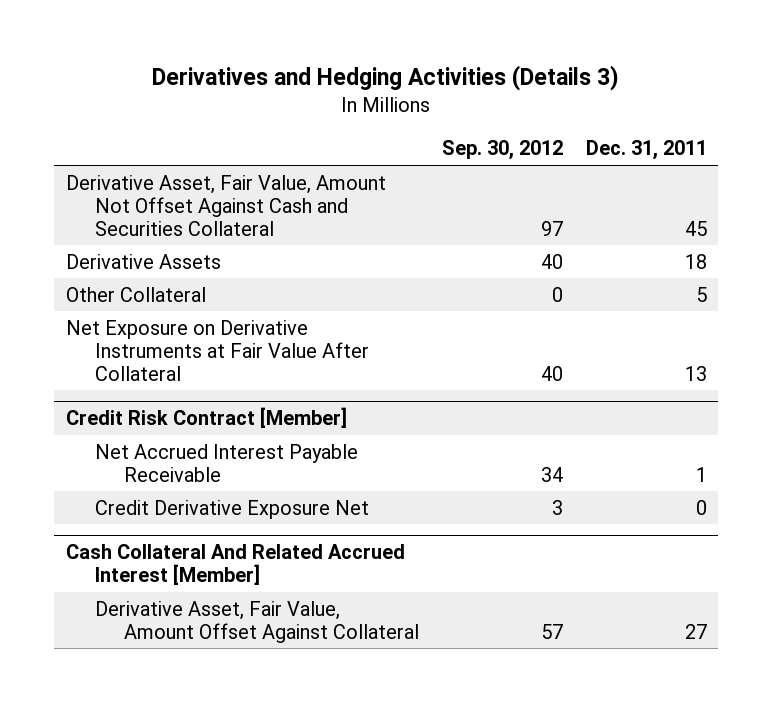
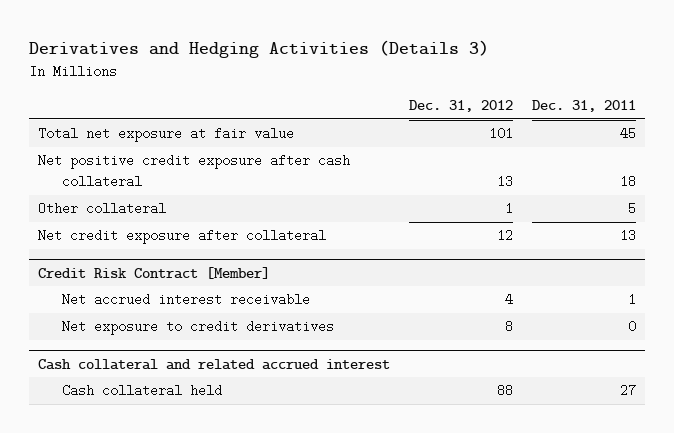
[441,140,563,161] Sep. 30, 2012 -> none
none -> [408,100,513,113] Dec. 31, 2012
[65,174,386,236] Derivative Asset, Fair Value, Amount Not Offset Against Cash and Securities Collateral -> [38,127,295,143] Total net exposure at fair value
[65,253,221,269] Derivative Assets -> [38,154,351,189] Net positive credit exposure after cash collateral
[65,286,206,302] Other Collateral -> [38,202,167,216] Other collateral
[65,319,369,381] Net Exposure on Derivative Instruments at Fair Value After Collateral -> [38,229,327,245] Net credit exposure after collateral
[94,443,358,482] Net Accrued Interest Payable Receivable -> [61,293,310,307] Net accrued interest receivable
[94,499,369,519] Credit Derivative Exposure Net -> [61,320,334,336] Net exposure to credit derivatives
[65,544,405,586] Cash Collateral And Related Accrued Interest [Member] -> [38,358,391,370] Cash collateral and related accrued interest
[94,600,419,643] Derivative Asset, Fair Value, Amount Offset Against Collateral -> [61,384,222,398] Cash collateral held

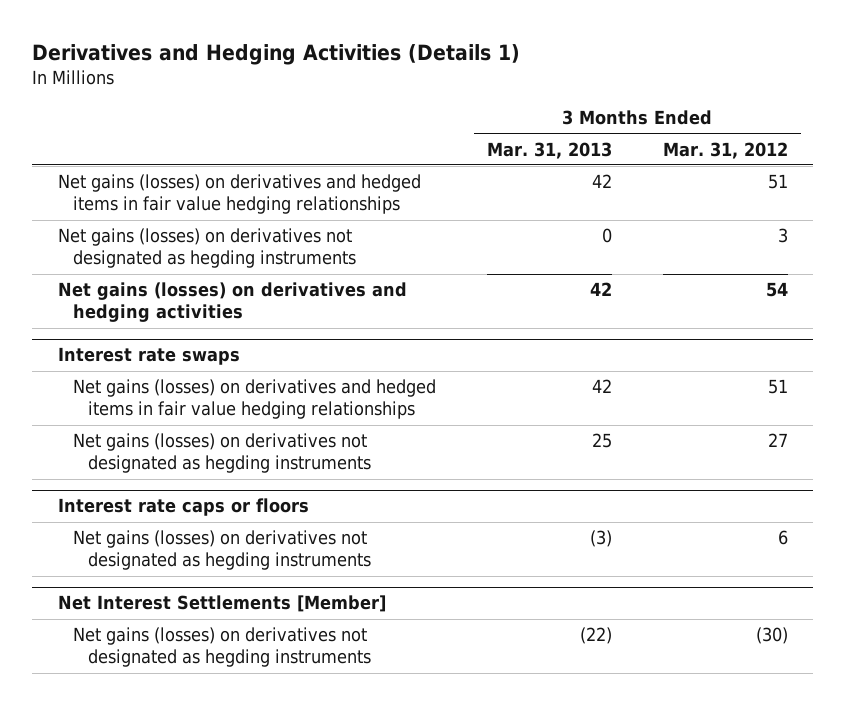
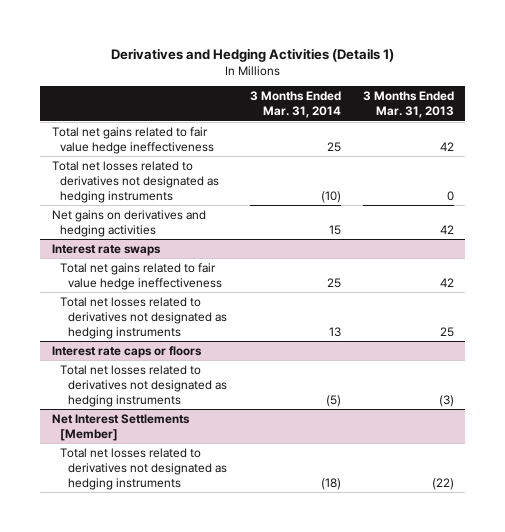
[662,141,788,159] Mar. 31, 2012 -> none
none -> [249,91,341,119] 3 Months Ended Mar. 31, 2014
[57,174,421,215] Net gains (losses) on derivatives and hedged items in fair value hedging relationships -> [51,126,214,154] Total net gains related to fair value hedge ineffectiveness
[57,228,356,269] Net gains (losses) on derivatives not designated as hegding instruments -> [51,160,219,203] Total net losses related to derivatives not designated as hedging instruments
[57,282,407,323] Net gains (losses) on derivatives and hedging activities -> [51,209,206,237] Net gains on derivatives and hedging activities
[72,379,436,420] Net gains (losses) on derivatives and hedged items in fair value hedging relationships -> [59,262,223,290] Total net gains related to fair value hedge ineffectiveness
[72,433,372,474] Net gains (losses) on derivatives not designated as hegding instruments -> [59,296,228,339] Total net losses related to derivatives not designated as hedging instruments
[72,530,372,571] Net gains (losses) on derivatives not designated as hegding instruments -> [59,364,228,407] Total net losses related to derivatives not designated as hedging instruments
[72,627,372,668] Net gains (losses) on derivatives not designated as hegding instruments -> [59,447,228,490] Total net losses related to derivatives not designated as hedging instruments

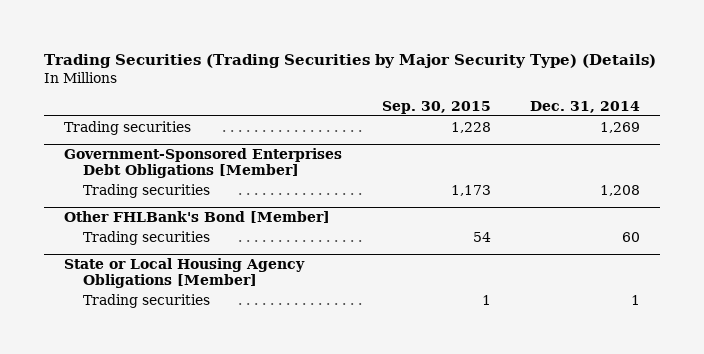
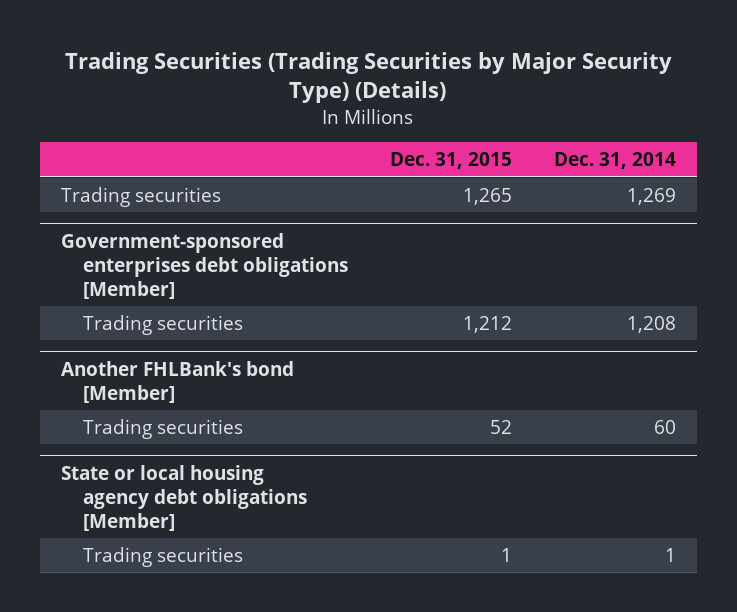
[381,100,491,114] Sep. 30, 2015 -> none
none -> [389,152,512,170] Dec. 31, 2015
[64,148,343,178] Government-Sponsored Enterprises Debt Obligations [Member] -> [60,232,349,299] Government-sponsored enterprises debt obligations [Member]
[64,211,331,224] Other FHLBank's Bond [Member] -> [60,360,294,403] Another FHLBank's bond [Member]
[64,258,306,288] State or Local Housing Agency Obligations [Member] -> [60,464,308,531] State or local housing agency debt obligations [Member]

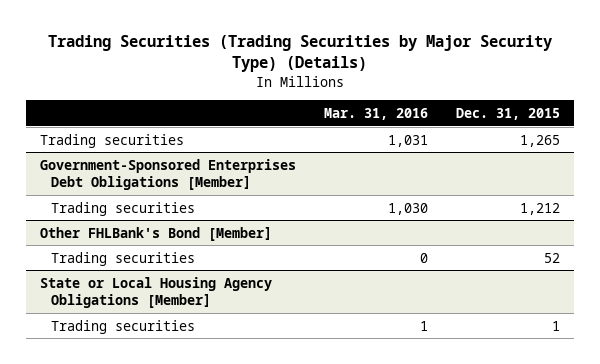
[553,152,676,170] Dec. 31, 2014 -> none
none -> [324,108,429,121] Mar. 31, 2016
[60,232,349,299] Government-sponsored enterprises debt obligations [Member] -> [39,158,296,191] Government-Sponsored Enterprises Debt Obligations [Member]
[60,360,294,403] Another FHLBank's bond [Member] -> [39,226,272,241] Other FHLBank's Bond [Member]
[60,464,308,531] State or local housing agency debt obligations [Member] -> [39,276,272,309] State or Local Housing Agency Obligations [Member]

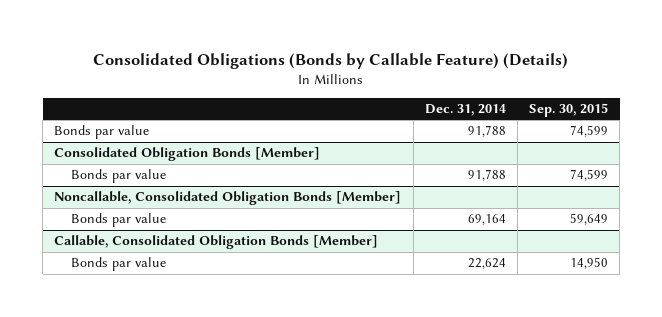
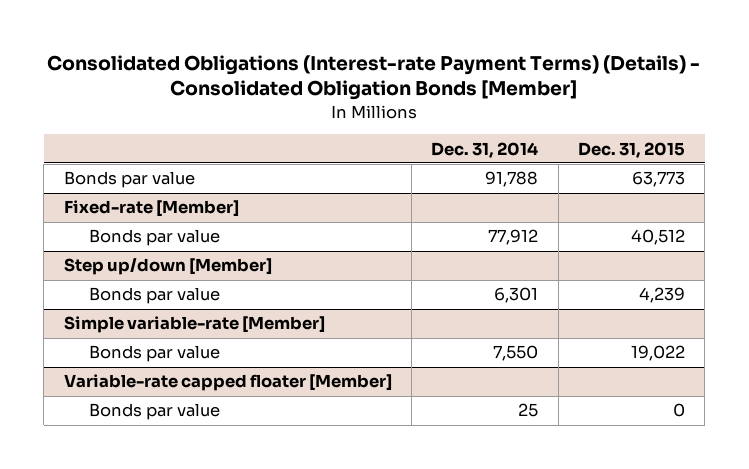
[93,52,569,69] Consolidated Obligations (Bonds by Callable Feature) (Details) -> [47,54,701,101] Consolidated Obligations (Interest-rate Payment Terms) (Details) - Consolidated Obligation Bonds [Member]
[529,103,609,118] Sep. 30, 2015 -> none
none -> [578,141,686,158] Dec. 31, 2015
[54,191,402,206] Noncallable, Consolidated Obligation Bonds [Member] -> none
[54,235,379,250] Callable, Consolidated Obligation Bonds [Member] -> none
[54,147,321,162] Consolidated Obligation Bonds [Member] -> [63,200,239,218] Fixed-rate [Member]
[467,169,506,182] 91,788 -> [488,229,539,246] 77,912
none -> [63,258,272,276] Step up/down [Member]
[467,214,506,226] 69,164 -> [494,287,539,304] 6,301
none -> [63,316,325,334] Simple variable-rate [Member]
[467,258,506,270] 22,624 -> [493,345,539,362] 7,550
none -> [63,374,392,392] Variable-rate capped floater [Member]
none -> [88,403,220,421] Bonds par value

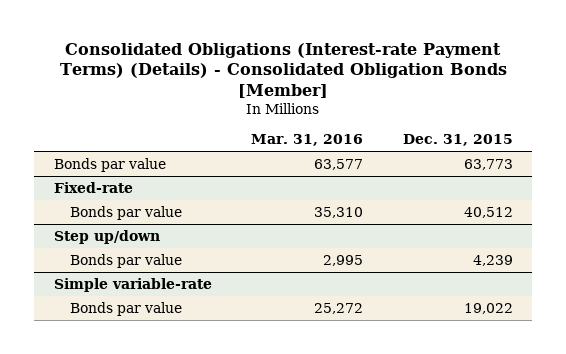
[431,141,539,158] Dec. 31, 2014 -> none
none -> [251,133,364,146] Mar. 31, 2016
[63,200,239,218] Fixed-rate [Member] -> [53,181,133,193] Fixed-rate
[63,258,272,276] Step up/down [Member] -> [53,229,160,244] Step up/down
[63,316,325,334] Simple variable-rate [Member] -> [53,277,212,292] Simple variable-rate
[63,374,392,392] Variable-rate capped floater [Member] -> none
[88,403,220,421] Bonds par value -> none

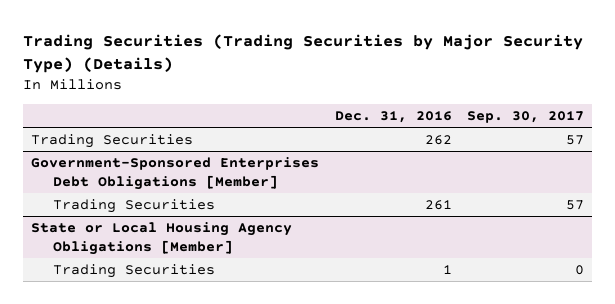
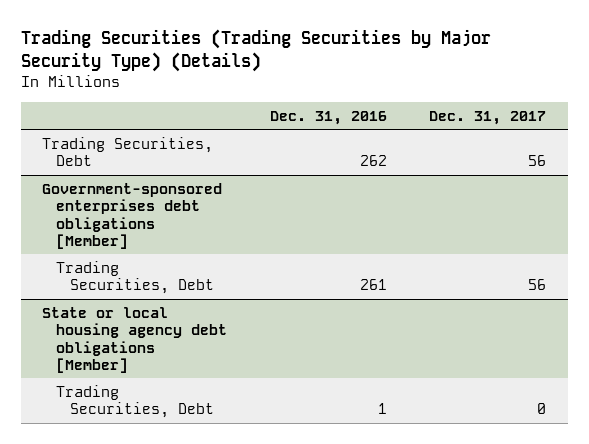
[467,110,585,123] Sep. 30, 2017 -> none
none -> [429,110,547,125] Dec. 31, 2017
[30,134,193,149] Trading Securities -> [42,136,214,167] Trading Securities, Debt
[30,157,319,190] Government-Sponsored Enterprises Debt Obligations [Member] -> [42,182,223,249] Government-sponsored enterprises debt obligations [Member]
[52,199,215,214] Trading Securities -> [55,260,214,295] Trading Securities, Debt
[30,222,292,255] State or Local Housing Agency Obligations [Member] -> [42,306,227,373] State or local housing agency debt obligations [Member]
[52,264,215,279] Trading Securities -> [55,384,214,419] Trading Securities, Debt

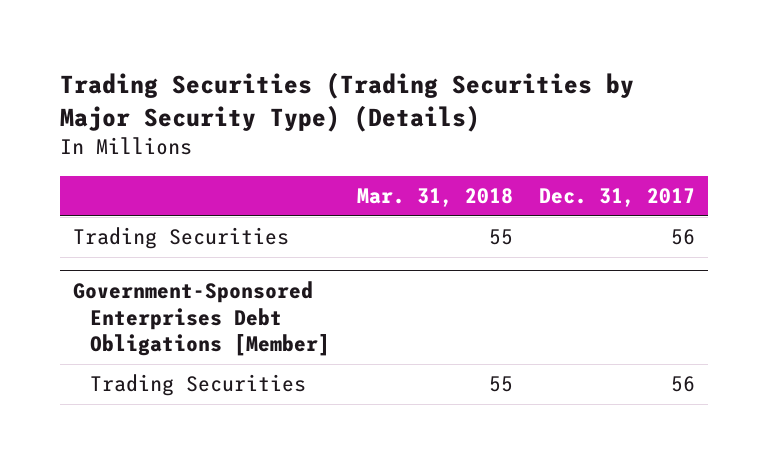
[269,110,387,125] Dec. 31, 2016 -> none
none -> [356,188,513,208] Mar. 31, 2018
[42,306,227,373] State or local housing agency debt obligations [Member] -> none
[55,384,214,419] Trading Securities, Debt -> none
[42,136,214,167] Trading Securities, Debt -> [73,227,290,250] Trading Securities
[42,182,223,249] Government-sponsored enterprises debt obligations [Member] -> [73,280,331,357] Government-Sponsored Enterprises Debt Obligations [Member]
[55,260,214,295] Trading Securities, Debt -> [90,374,307,397] Trading Securities

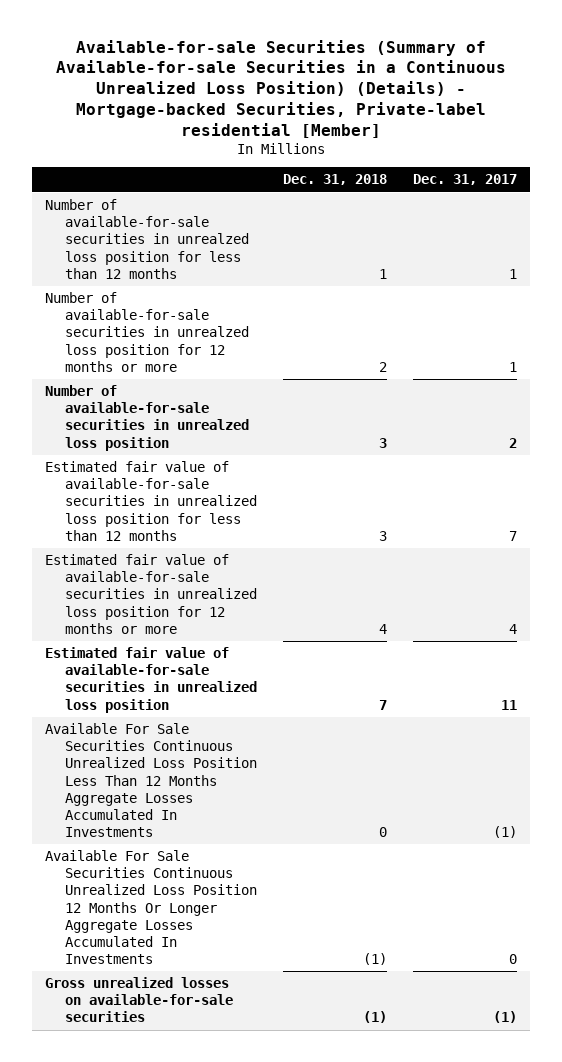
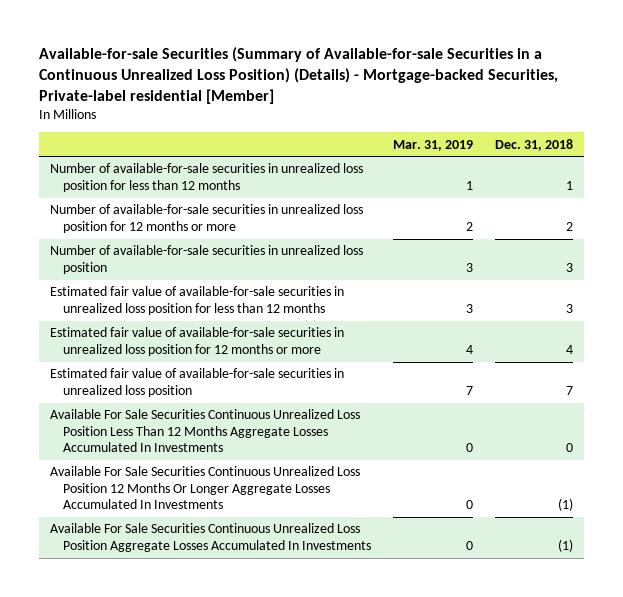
[413,174,518,186] Dec. 31, 2017 -> none
none -> [392,139,473,151] Mar. 31, 2019
[44,199,249,279] Number of available-for-sale securities in unrealzed loss position for less than 12 months -> [49,163,363,192] Number of available-for-sale securities in unrealized loss position for less than 12 months
[44,292,249,372] Number of available-for-sale securities in unrealzed loss position for 12 months or more -> [49,204,363,233] Number of available-for-sale securities in unrealized loss position for 12 months or more
[44,385,249,451] Number of available-for-sale securities in unrealzed loss position -> [49,245,363,274] Number of available-for-sale securities in unrealized loss position
[44,977,233,1023] Gross unrealized losses on available-for-sale securities -> [49,523,371,552] Available For Sale Securities Continuous Unrealized Loss Position Aggregate Losses Accumulated In Investments

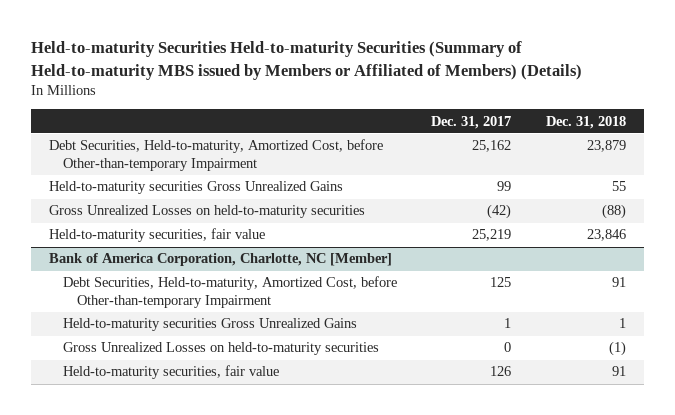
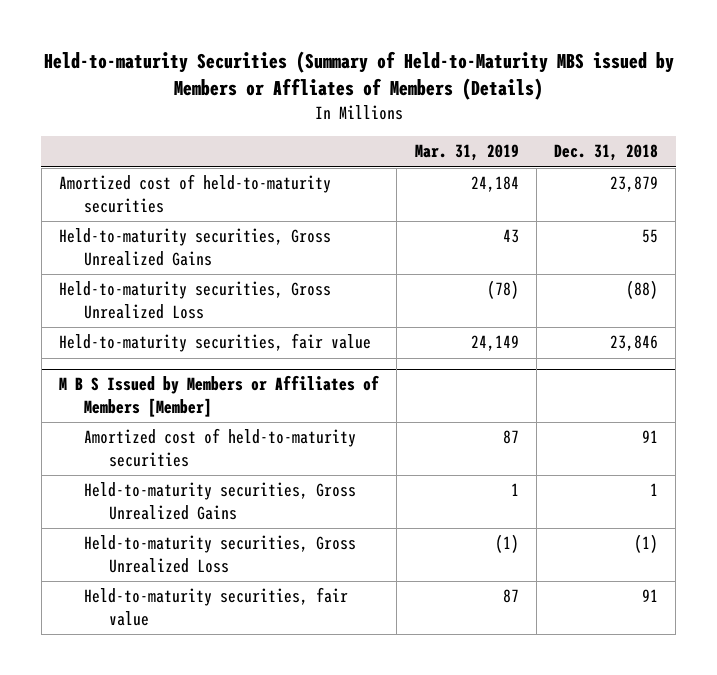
[31,41,583,80] Held-to-maturity Securities Held-to-maturity Securities (Summary of Held-to-maturity MBS issued by Members or Affiliated of Members) (Details) -> [43,51,674,101] Held-to-maturity Securities (Summary of Held-to-Maturity MBS issued by Members or Affliates of Members (Details)
[431,115,512,129] Dec. 31, 2017 -> none
none -> [414,144,519,162] Mar. 31, 2019
[48,139,383,171] Debt Securities, Held-to-maturity, Amortized Cost, before Other-than-temporary Impairment -> [58,174,331,213] Amortized cost of held-to-maturity securities
[48,181,343,195] Held-to-maturity securities Gross Unrealized Gains -> [58,228,331,266] Held-to-maturity securities, Gross Unrealized Gains
[48,205,365,219] Gross Unrealized Losses on held-to-maturity securities -> [58,281,331,319] Held-to-maturity securities, Gross Unrealized Loss
[48,253,392,267] Bank of America Corporation, Charlotte, NC [Member] -> [58,375,379,417] M B S Issued by Members or Affiliates of Members [Member]
[62,276,397,308] Debt Securities, Held-to-maturity, Amortized Cost, before Other-than-temporary Impairment -> [83,428,356,467] Amortized cost of held-to-maturity securities
[62,318,357,332] Held-to-maturity securities Gross Unrealized Gains -> [83,482,356,520] Held-to-maturity securities, Gross Unrealized Gains
[62,342,379,356] Gross Unrealized Losses on held-to-maturity securities -> [83,535,356,573] Held-to-maturity securities, Gross Unrealized Loss

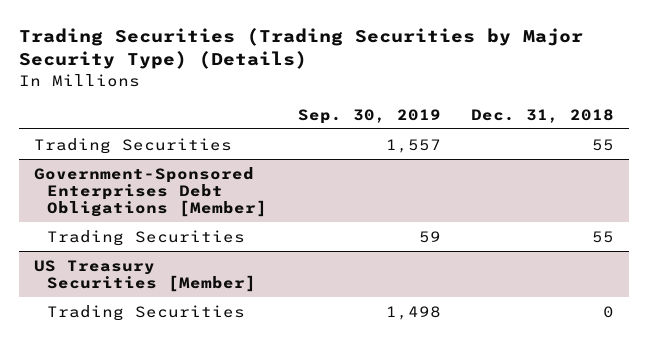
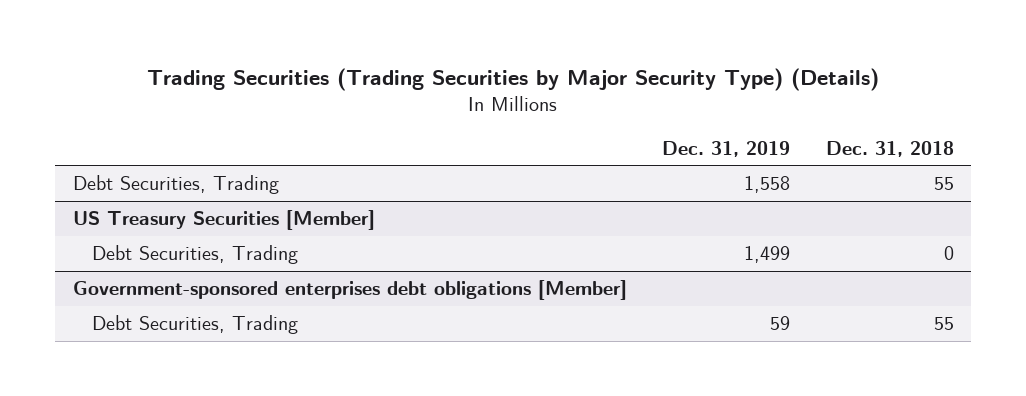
[297,108,441,124] Sep. 30, 2019 -> none
none -> [662,140,791,157] Dec. 31, 2019
[34,166,268,218] Government-Sponsored Enterprises Debt Obligations [Member] -> none
[47,229,246,246] Trading Securities -> none
[34,137,233,154] Trading Securities -> [72,175,279,195] Debt Securities, Trading
[47,304,246,321] Trading Securities -> [92,245,299,265] Debt Securities, Trading
none -> [72,280,627,301] Government-sponsored enterprises debt obligations [Member]
none -> [92,315,299,335] Debt Securities, Trading

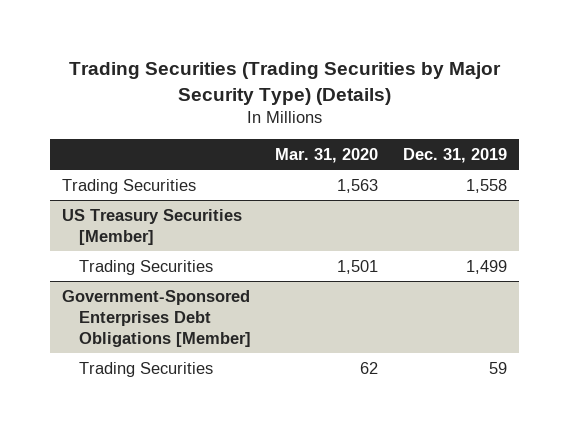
[825,140,954,157] Dec. 31, 2018 -> none
none -> [275,147,379,163] Mar. 31, 2020
[72,175,279,195] Debt Securities, Trading -> [62,178,197,194] Trading Securities
[92,245,299,265] Debt Securities, Trading -> [78,259,213,275] Trading Securities
[72,280,627,301] Government-sponsored enterprises debt obligations [Member] -> [62,289,251,348] Government-Sponsored Enterprises Debt Obligations [Member]
[92,315,299,335] Debt Securities, Trading -> [78,361,213,377] Trading Securities

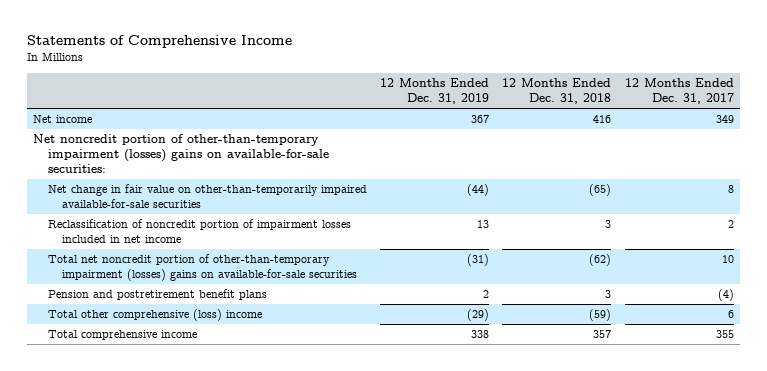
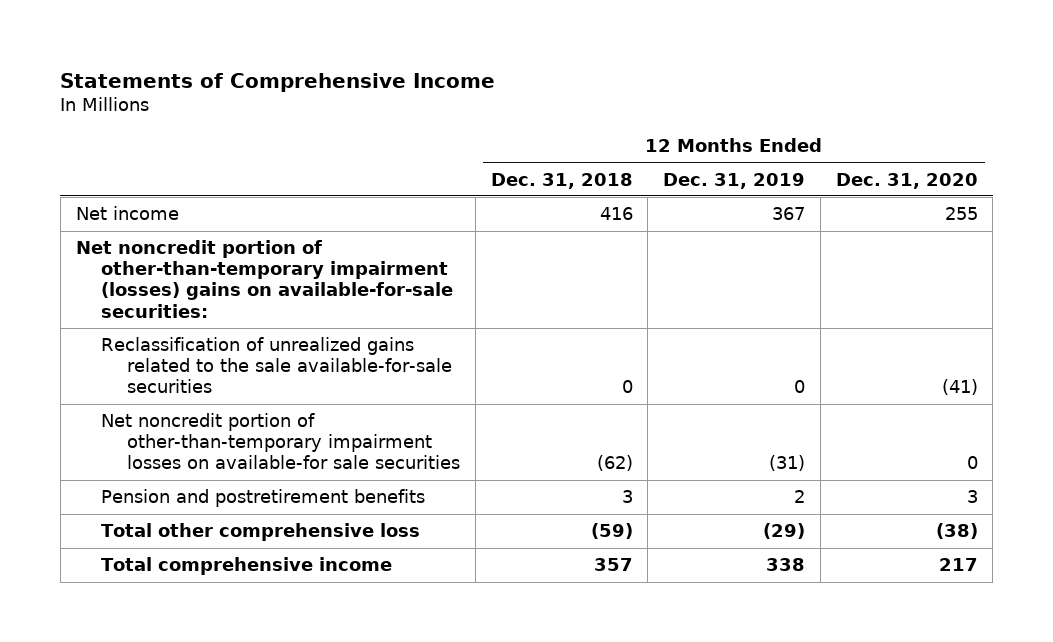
[624,78,734,105] 12 Months Ended Dec. 31, 2017 -> none
none -> [835,172,978,189] Dec. 31, 2020
[47,184,367,209] Net change in fair value on other-than-temporarily impaired available-for-sale securities -> none
[47,219,351,244] Reclassification of noncredit portion of impairment losses included in net income -> none
none -> [101,337,453,394] Reclassification of unrealized gains related to the sale available-for-sale securities
[47,254,358,282] Total net noncredit portion of other-than-temporary impairment (losses) gains on available-for-sale securities -> [101,413,461,470] Net noncredit portion of other-than-temporary impairment losses on available-for sale securities
[47,289,267,301] Pension and postretirement benefit plans -> [101,489,426,508] Pension and postretirement benefits
[47,309,262,322] Total other comprehensive (loss) income -> [101,523,421,542] Total other comprehensive loss

